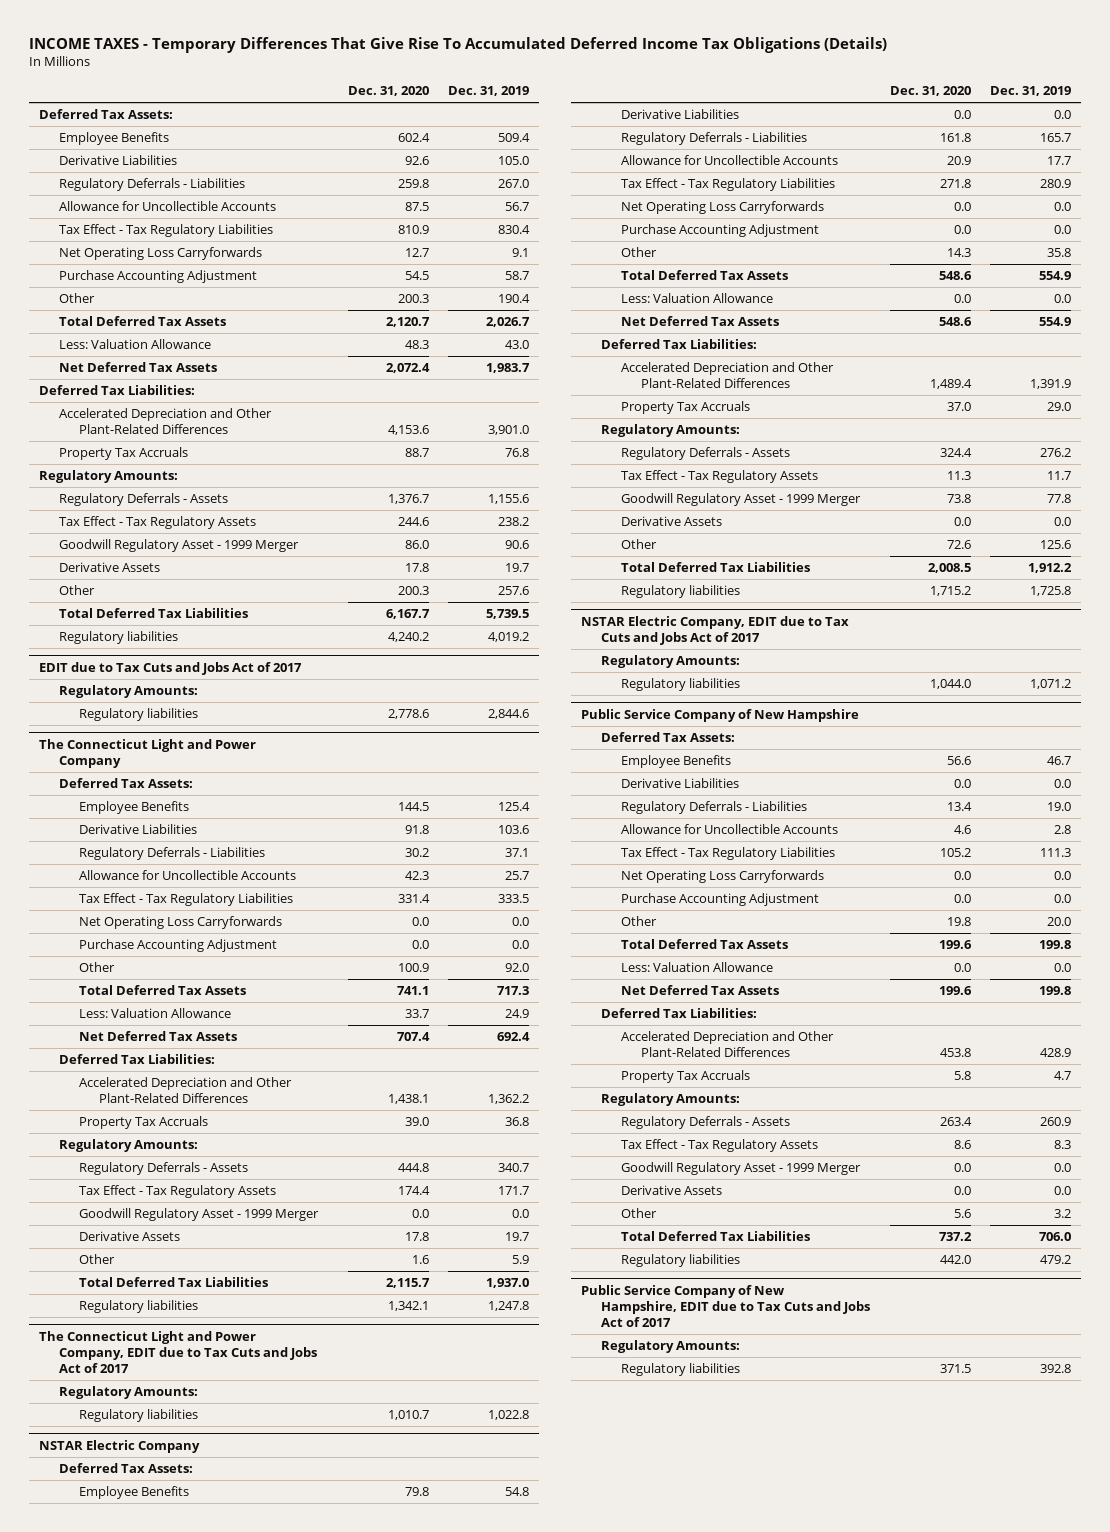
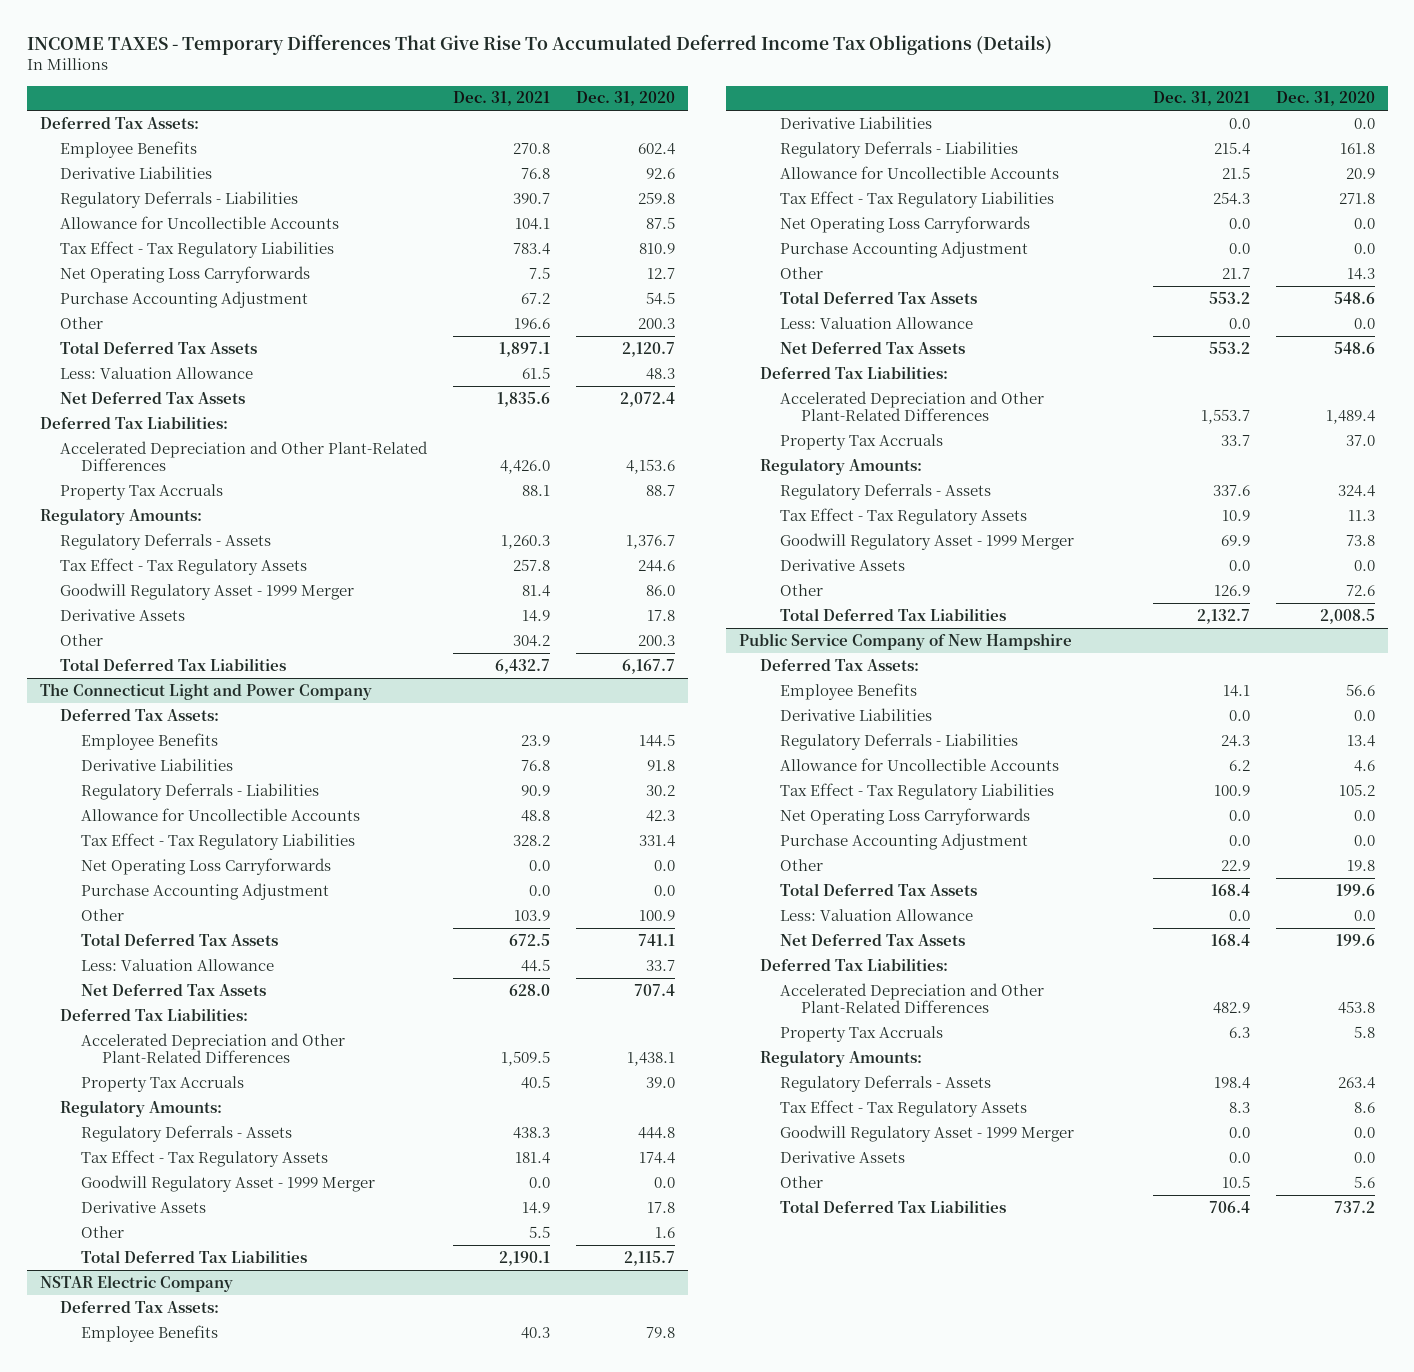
[448,86,530,97] Dec. 31, 2019 -> none
none -> [453,91,551,107] Dec. 31, 2021
[58,631,178,645] Regulatory liabilities -> none
[38,662,302,676] EDIT due to Tax Cuts and Jobs Act of 2017 -> none
[58,685,198,699] Regulatory Amounts: -> none
[78,708,198,722] Regulatory liabilities -> none
[78,1300,198,1314] Regulatory liabilities -> none
[38,1331,317,1374] The Connecticut Light and Power Company, EDIT due to Tax Cuts and Jobs Act of 2017 -> none
[58,1386,198,1400] Regulatory Amounts: -> none
[78,1409,198,1423] Regulatory liabilities -> none
[621,585,741,599] Regulatory liabilities -> none
[581,616,850,646] NSTAR Electric Company, EDIT due to Tax Cuts and Jobs Act of 2017 -> none
[601,655,741,669] Regulatory Amounts: -> none
[621,678,741,692] Regulatory liabilities -> none
[621,1254,741,1268] Regulatory liabilities -> none
[581,1285,871,1328] Public Service Company of New Hampshire, EDIT due to Tax Cuts and Jobs Act of 2017 -> none
[601,1340,741,1354] Regulatory Amounts: -> none
[621,1363,741,1377] Regulatory liabilities -> none

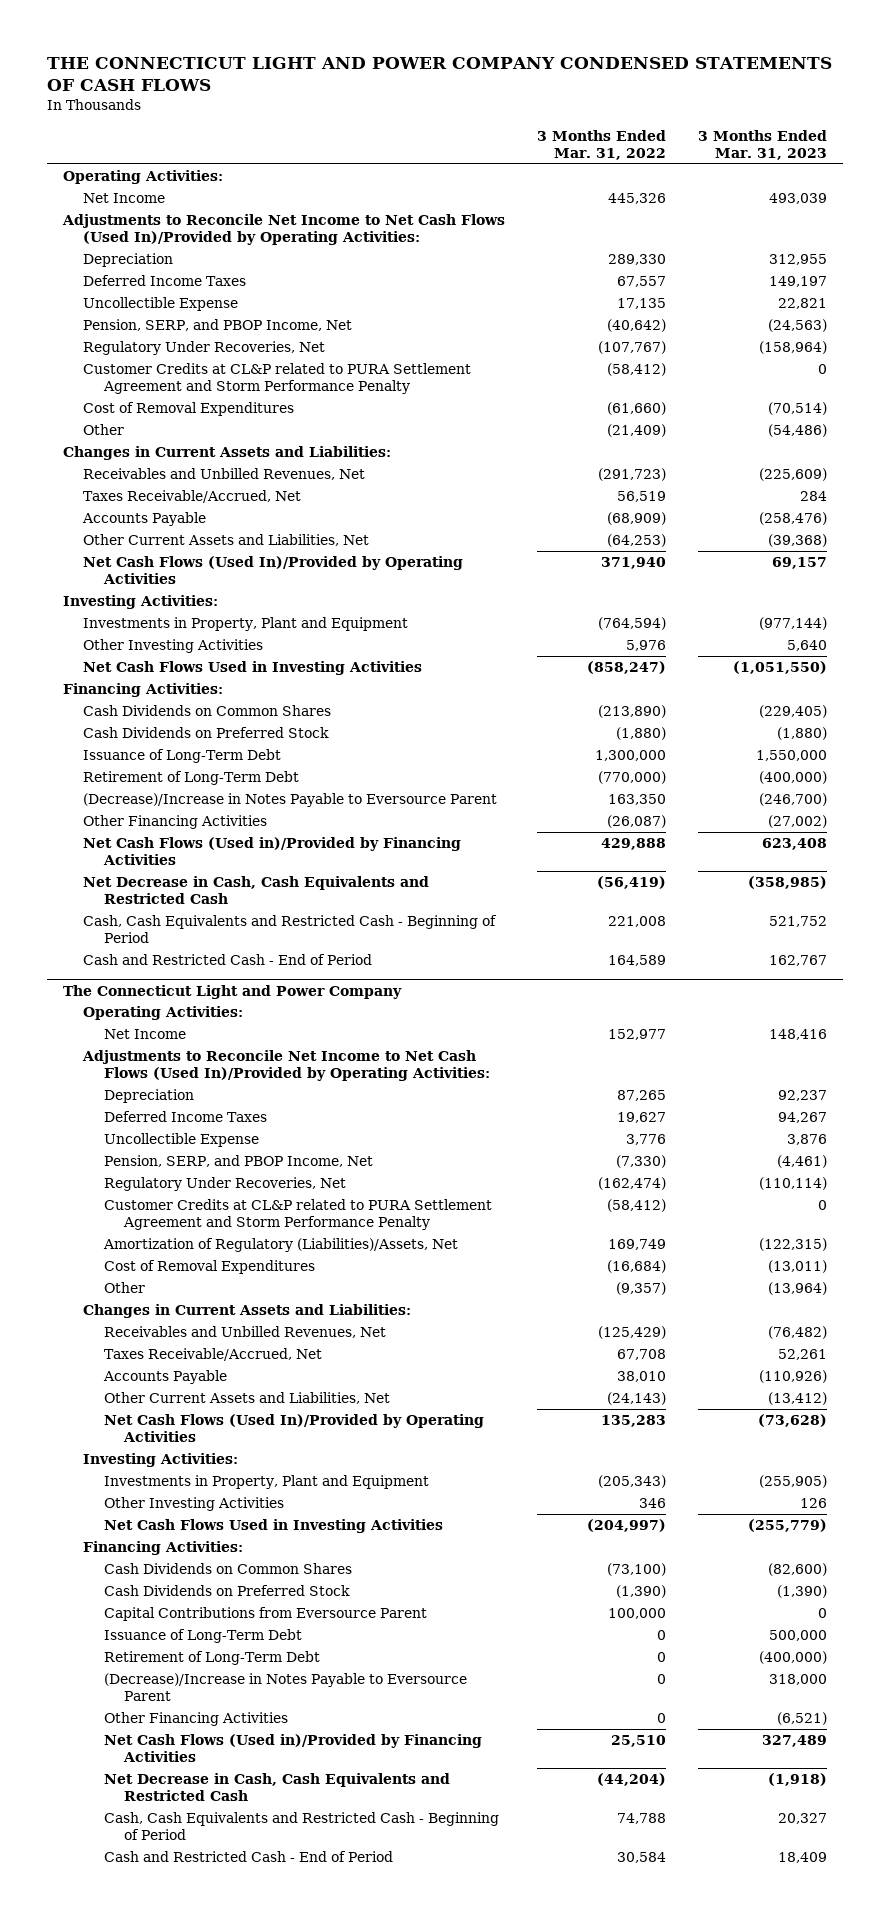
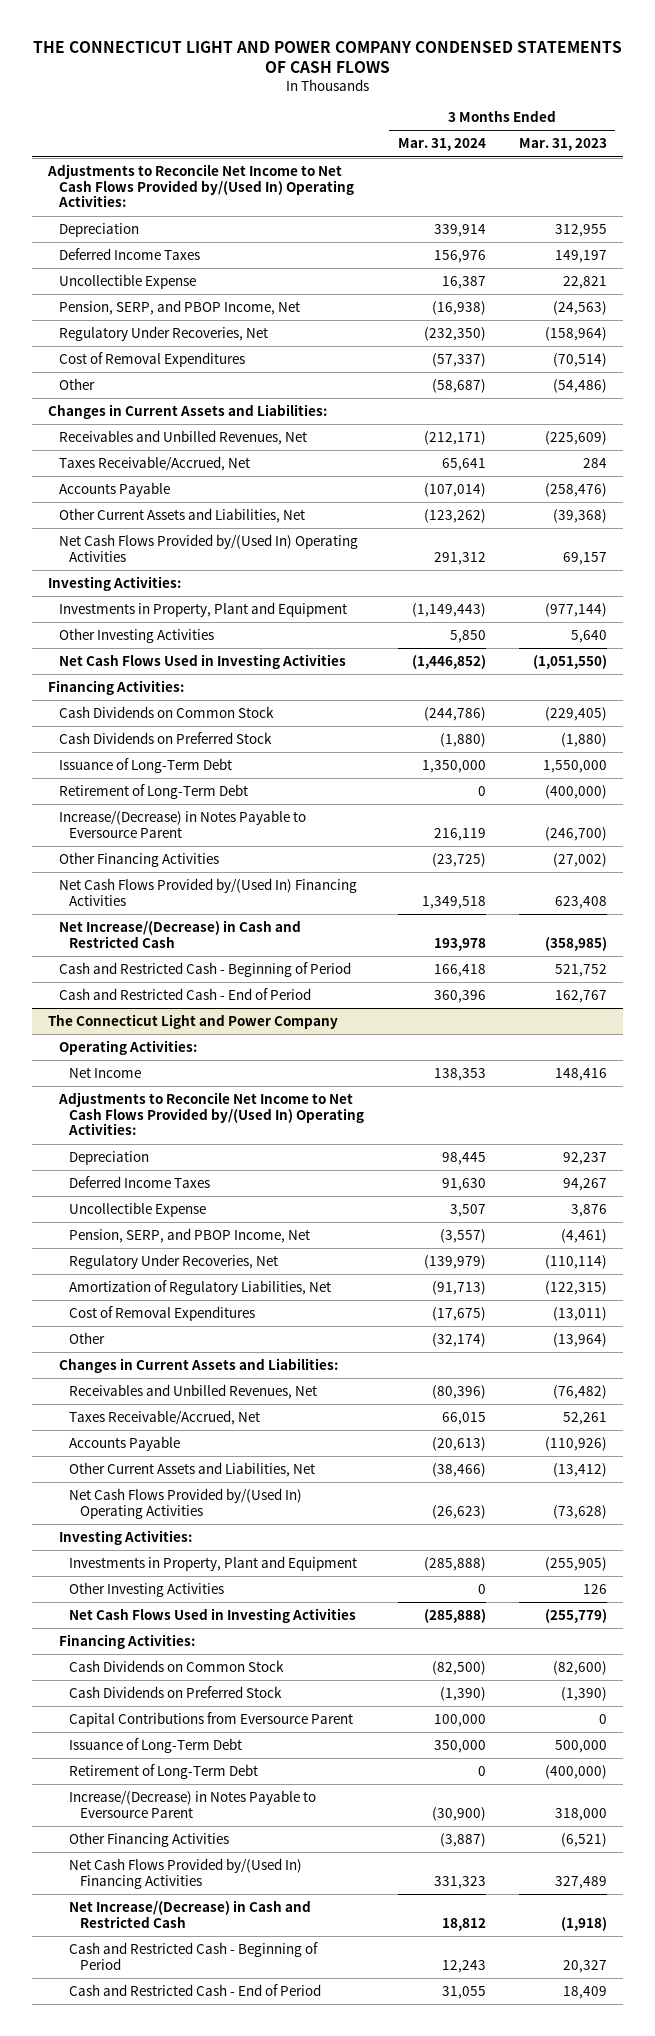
[537,129,667,160] 3 Months Ended Mar. 31, 2022 -> none
none -> [397,138,486,152] Mar. 31, 2024
[62,170,223,185] Operating Activities: -> none
[83,193,166,204] Net Income -> none
[61,214,505,246] Adjustments to Reconcile Net Income to Net Cash Flows (Used In)/Provided by Operating Activities: -> [47,163,354,208] Adjustments to Reconcile Net Income to Net Cash Flows Provided by/(Used In) Operating Activities:
[83,363,472,395] Customer Credits at CL&P related to PURA Settlement Agreement and Storm Performance Penalty -> none
[83,556,464,585] Net Cash Flows (Used In)/Provided by Operating Activities -> [58,533,358,562] Net Cash Flows Provided by/(Used In) Operating Activities
[83,705,332,717] Cash Dividends on Common Shares -> [58,705,274,718] Cash Dividends on Common Stock
[83,793,498,808] (Decrease)/Increase in Notes Payable to Eversource Parent -> [58,809,306,838] Increase/(Decrease) in Notes Payable to Eversource Parent
[83,837,462,866] Net Cash Flows (Used in)/Provided by Financing Activities -> [58,877,357,906] Net Cash Flows Provided by/(Used In) Financing Activities
[83,876,430,905] Net Decrease in Cash, Cash Equivalents and Restricted Cash -> [58,919,301,948] Net Increase/(Decrease) in Cash and Restricted Cash
[83,915,498,944] Cash, Cash Equivalents and Restricted Cash - Beginning of Period -> [58,961,351,977] Cash and Restricted Cash - Beginning of Period
[82,1050,490,1082] Adjustments to Reconcile Net Income to Net Cash Flows (Used In)/Provided by Operating Activities: -> [57,1091,365,1136] Adjustments to Reconcile Net Income to Net Cash Flows Provided by/(Used In) Operating Activities:
[103,1199,492,1231] Customer Credits at CL&P related to PURA Settlement Agreement and Storm Performance Penalty -> none
[102,1238,458,1253] Amortization of Regulatory (Liabilities)/Assets, Net -> [69,1279,332,1295] Amortization of Regulatory Liabilities, Net
[103,1414,484,1443] Net Cash Flows (Used In)/Provided by Operating Activities -> [69,1487,303,1519] Net Cash Flows Provided by/(Used In) Operating Activities
[103,1563,352,1575] Cash Dividends on Common Shares -> [69,1659,285,1672] Cash Dividends on Common Stock
[103,1673,467,1702] (Decrease)/Increase in Notes Payable to Eversource Parent -> [69,1789,317,1818] Increase/(Decrease) in Notes Payable to Eversource Parent
[103,1734,482,1763] Net Cash Flows (Used in)/Provided by Financing Activities -> [69,1857,303,1889] Net Cash Flows Provided by/(Used In) Financing Activities
[103,1773,450,1802] Net Decrease in Cash, Cash Equivalents and Restricted Cash -> [69,1899,312,1928] Net Increase/(Decrease) in Cash and Restricted Cash
[103,1812,499,1841] Cash, Cash Equivalents and Restricted Cash - Beginning of Period -> [69,1941,319,1970] Cash and Restricted Cash - Beginning of Period

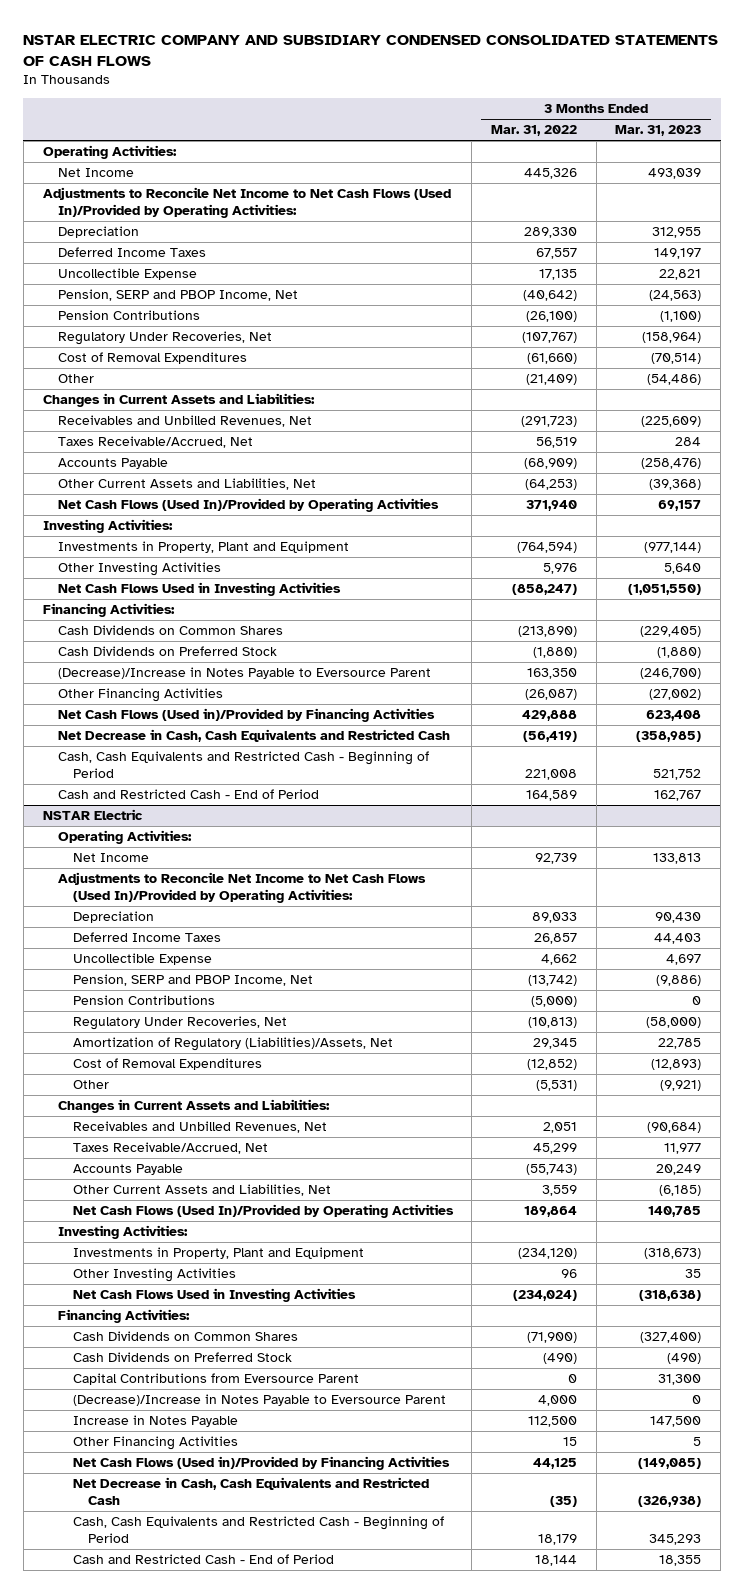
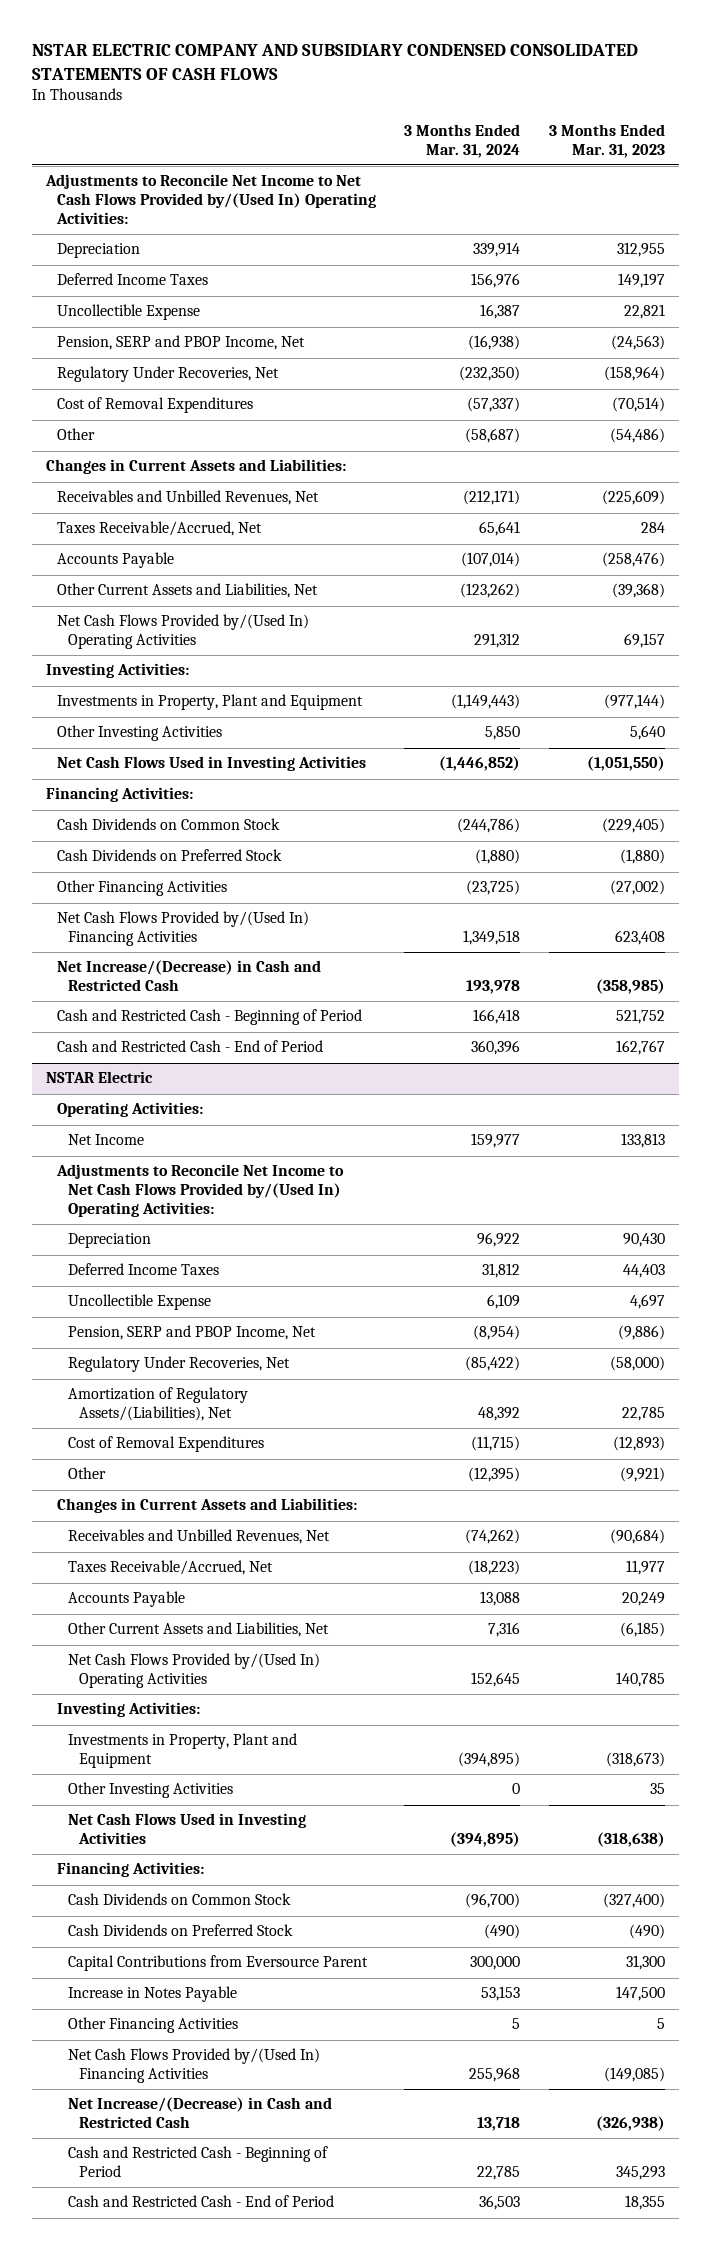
[490,125,577,137] Mar. 31, 2022 -> none
none -> [404,124,521,158] 3 Months Ended Mar. 31, 2024
[42,145,177,160] Operating Activities: -> none
[57,168,134,178] Net Income -> none
[42,187,451,218] Adjustments to Reconcile Net Income to Net Cash Flows (Used In)/Provided by Operating Activities: -> [45,174,377,225] Adjustments to Reconcile Net Income to Net Cash Flows Provided by/(Used In) Operating Activities:
[57,310,200,321] Pension Contributions -> none
[57,498,439,513] Net Cash Flows (Used In)/Provided by Operating Activities -> [57,614,310,650] Net Cash Flows Provided by/(Used In) Operating Activities
[57,625,283,636] Cash Dividends on Common Shares -> [57,818,281,831] Cash Dividends on Common Stock
[57,667,431,680] (Decrease)/Increase in Notes Payable to Eversource Parent -> none
[57,708,435,723] Net Cash Flows (Used in)/Provided by Financing Activities -> [57,911,310,947] Net Cash Flows Provided by/(Used In) Financing Activities
[57,729,450,743] Net Decrease in Cash, Cash Equivalents and Restricted Cash -> [57,960,322,992] Net Increase/(Decrease) in Cash and Restricted Cash
[57,751,429,778] Cash, Cash Equivalents and Restricted Cash - Beginning of Period -> [57,1009,363,1026] Cash and Restricted Cash - Beginning of Period
[57,872,426,903] Adjustments to Reconcile Net Income to Net Cash Flows (Used In)/Provided by Operating Activities: -> [56,1164,345,1218] Adjustments to Reconcile Net Income to Net Cash Flows Provided by/(Used In) Operating Activities:
[72,995,215,1006] Pension Contributions -> none
[72,1037,393,1052] Amortization of Regulatory (Liabilities)/Assets, Net -> [68,1387,249,1422] Amortization of Regulatory Assets/(Liabilities), Net
[72,1204,454,1219] Net Cash Flows (Used In)/Provided by Operating Activities -> [68,1653,321,1689] Net Cash Flows Provided by/(Used In) Operating Activities
[72,1331,298,1342] Cash Dividends on Common Shares -> [68,1893,292,1906] Cash Dividends on Common Stock
[72,1394,446,1407] (Decrease)/Increase in Notes Payable to Eversource Parent -> none
[72,1456,450,1471] Net Cash Flows (Used in)/Provided by Financing Activities -> [68,2048,321,2084] Net Cash Flows Provided by/(Used In) Financing Activities
[72,1477,429,1505] Net Decrease in Cash, Cash Equivalents and Restricted Cash -> [68,2097,333,2129] Net Increase/(Decrease) in Cash and Restricted Cash
[72,1516,444,1543] Cash, Cash Equivalents and Restricted Cash - Beginning of Period -> [68,2146,329,2178] Cash and Restricted Cash - Beginning of Period

